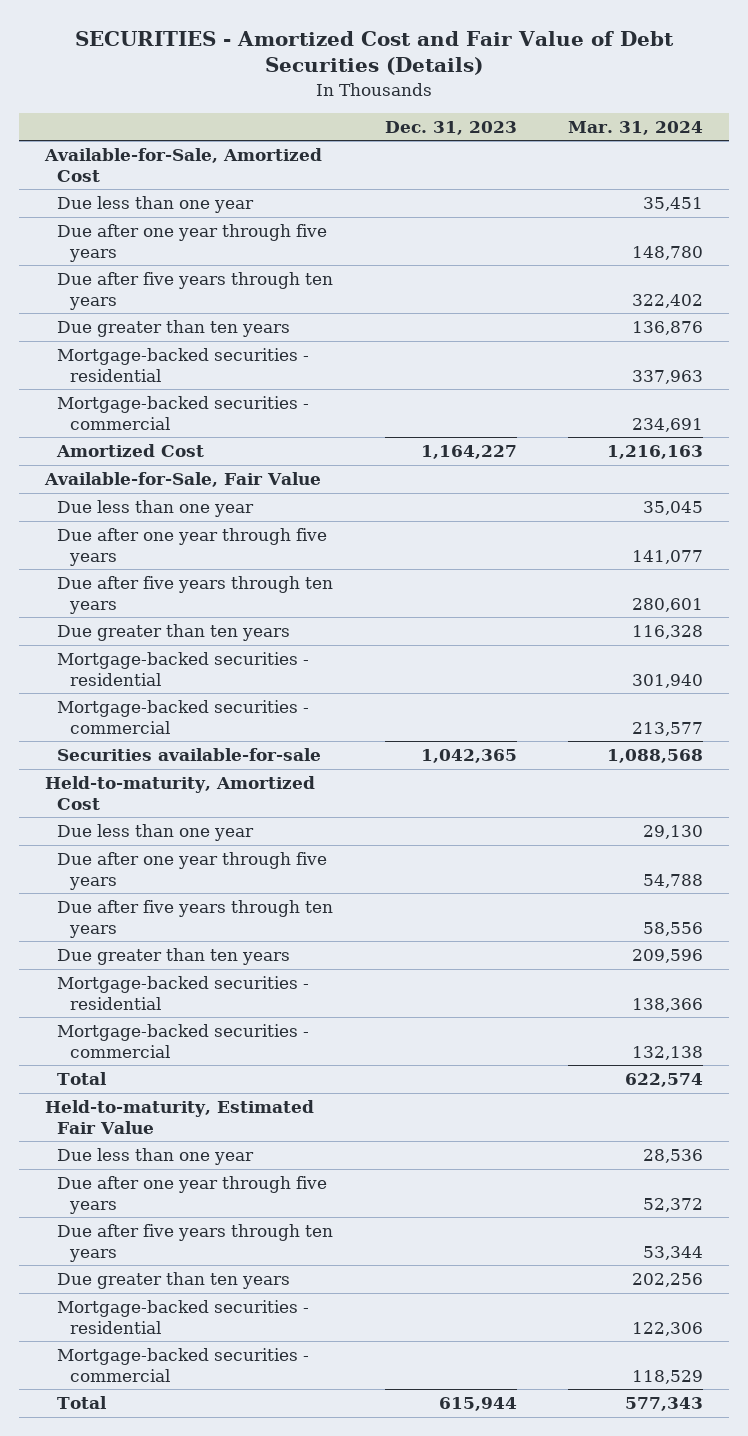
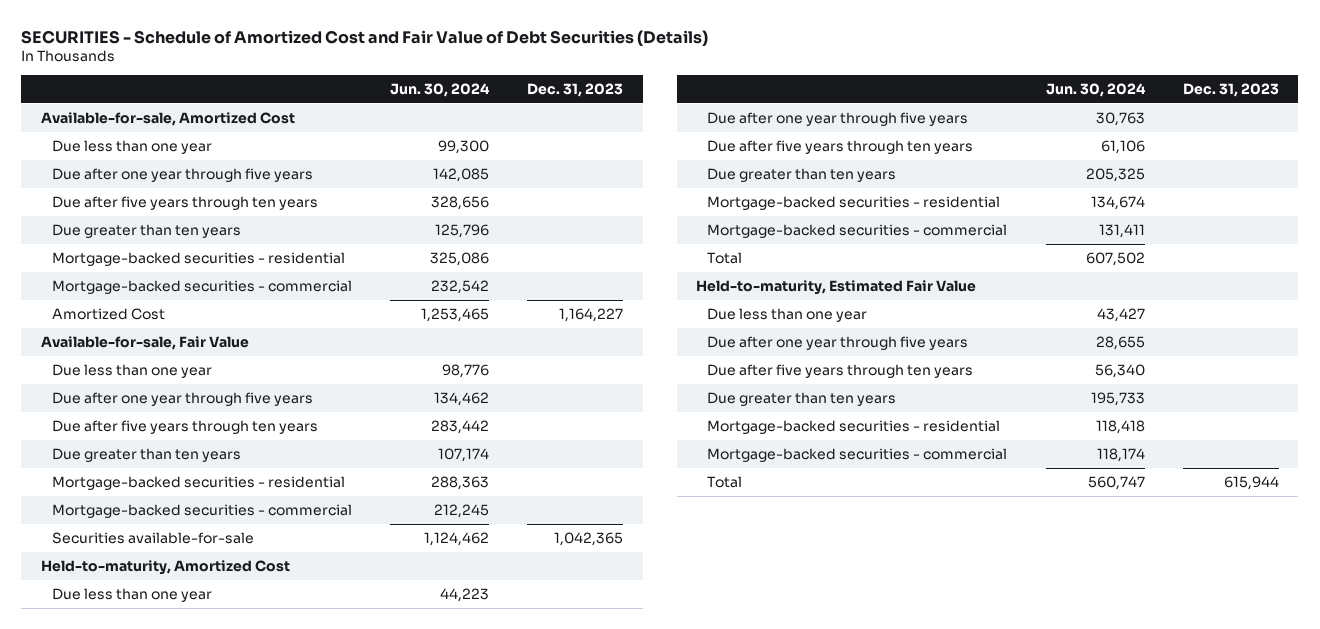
[74,30,674,76] SECURITIES - Amortized Cost and Fair Value of Debt Securities (Details) -> [21,29,709,46] SECURITIES - Schedule of Amortized Cost and Fair Value of Debt Securities (Details)
[568,120,704,135] Mar. 31, 2024 -> none
none -> [389,83,490,98] Jun. 30, 2024
[43,148,322,182] Available-for-Sale, Amortized Cost -> [40,111,295,126] Available-for-sale, Amortized Cost
[43,472,321,488] Available-for-Sale, Fair Value -> [40,335,249,350] Available-for-sale, Fair Value

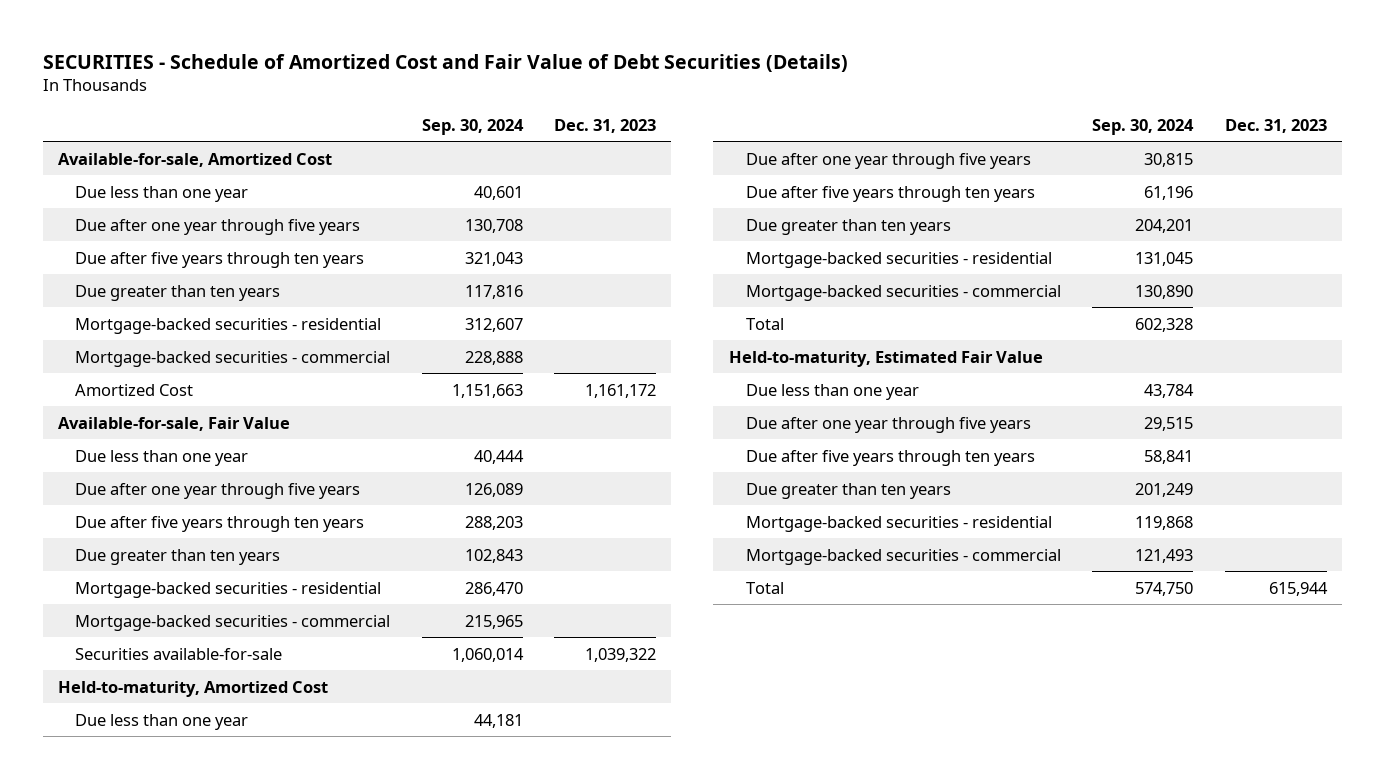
[389,83,490,98] Jun. 30, 2024 -> none
none -> [421,118,524,135] Sep. 30, 2024
[559,307,624,322] 1,164,227 -> [584,383,656,398] 1,161,172
[554,531,624,546] 1,042,365 -> [584,647,656,662] 1,039,322

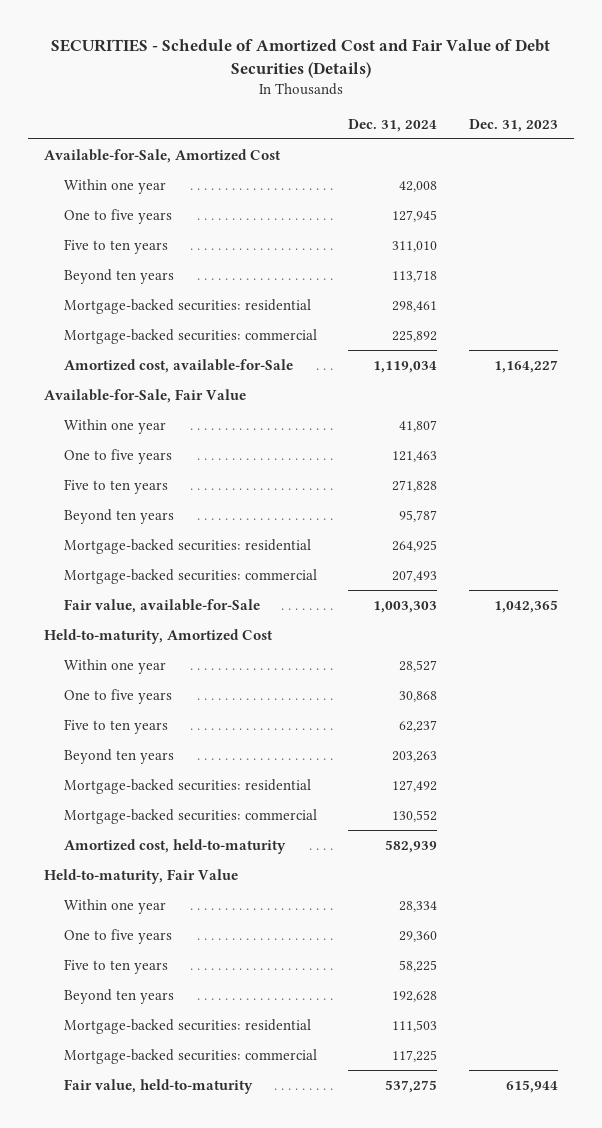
[421,118,524,135] Sep. 30, 2024 -> none
none -> [348,118,438,132] Dec. 31, 2024
[58,152,333,167] Available-for-sale, Amortized Cost -> [44,148,282,163] Available-for-Sale, Amortized Cost
[75,185,249,202] Due less than one year -> [63,178,166,194] Within one year
[75,218,361,235] Due after one year through five years -> [63,208,172,224] One to five years
[75,251,365,268] Due after five years through ten years -> [63,238,168,254] Five to ten years
[75,284,281,301] Due greater than ten years -> [63,268,174,284] Beyond ten years
[75,317,382,334] Mortgage-backed securities - residential -> [63,298,311,314] Mortgage-backed securities: residential
[75,350,391,367] Mortgage-backed securities - commercial -> [63,328,317,344] Mortgage-backed securities: commercial
[75,383,194,396] Amortized Cost -> [63,358,293,373] Amortized cost, available-for-Sale
[584,383,656,398] 1,161,172 -> [494,359,559,373] 1,164,227
[58,416,291,431] Available-for-sale, Fair Value -> [44,388,247,403] Available-for-Sale, Fair Value
[75,449,249,466] Due less than one year -> [63,418,166,434] Within one year
[75,482,361,499] Due after one year through five years -> [63,448,172,464] One to five years
[75,515,365,532] Due after five years through ten years -> [63,478,168,494] Five to ten years
[75,548,281,565] Due greater than ten years -> [63,508,174,524] Beyond ten years
[75,581,382,598] Mortgage-backed securities - residential -> [63,538,311,554] Mortgage-backed securities: residential
[75,614,391,631] Mortgage-backed securities - commercial -> [63,568,317,584] Mortgage-backed securities: commercial
[75,647,283,660] Securities available-for-sale -> [63,598,260,613] Fair value, available-for-Sale
[584,647,656,662] 1,039,322 -> [494,599,559,613] 1,042,365
[75,713,249,730] Due less than one year -> [63,658,166,674] Within one year
[746,152,1032,169] Due after one year through five years -> [63,688,172,704] One to five years
[746,185,1036,202] Due after five years through ten years -> [63,718,168,734] Five to ten years
[746,218,952,235] Due greater than ten years -> [63,748,174,764] Beyond ten years
[746,251,1053,268] Mortgage-backed securities - residential -> [63,778,311,794] Mortgage-backed securities: residential
[746,284,1062,301] Mortgage-backed securities - commercial -> [63,808,317,824] Mortgage-backed securities: commercial
[746,317,785,330] Total -> [63,838,286,854] Amortized cost, held-to-maturity
[728,350,1043,367] Held-to-maturity, Estimated Fair Value -> [44,868,239,884] Held-to-maturity, Fair Value
[746,383,920,400] Due less than one year -> [63,898,166,914] Within one year
[746,416,1032,433] Due after one year through five years -> [63,928,172,944] One to five years
[746,449,1036,466] Due after five years through ten years -> [63,958,168,974] Five to ten years
[746,482,952,499] Due greater than ten years -> [63,988,174,1004] Beyond ten years
[746,515,1053,532] Mortgage-backed securities - residential -> [63,1018,311,1034] Mortgage-backed securities: residential
[746,548,1062,565] Mortgage-backed securities - commercial -> [63,1048,317,1064] Mortgage-backed securities: commercial
[746,581,785,594] Total -> [63,1078,253,1094] Fair value, held-to-maturity

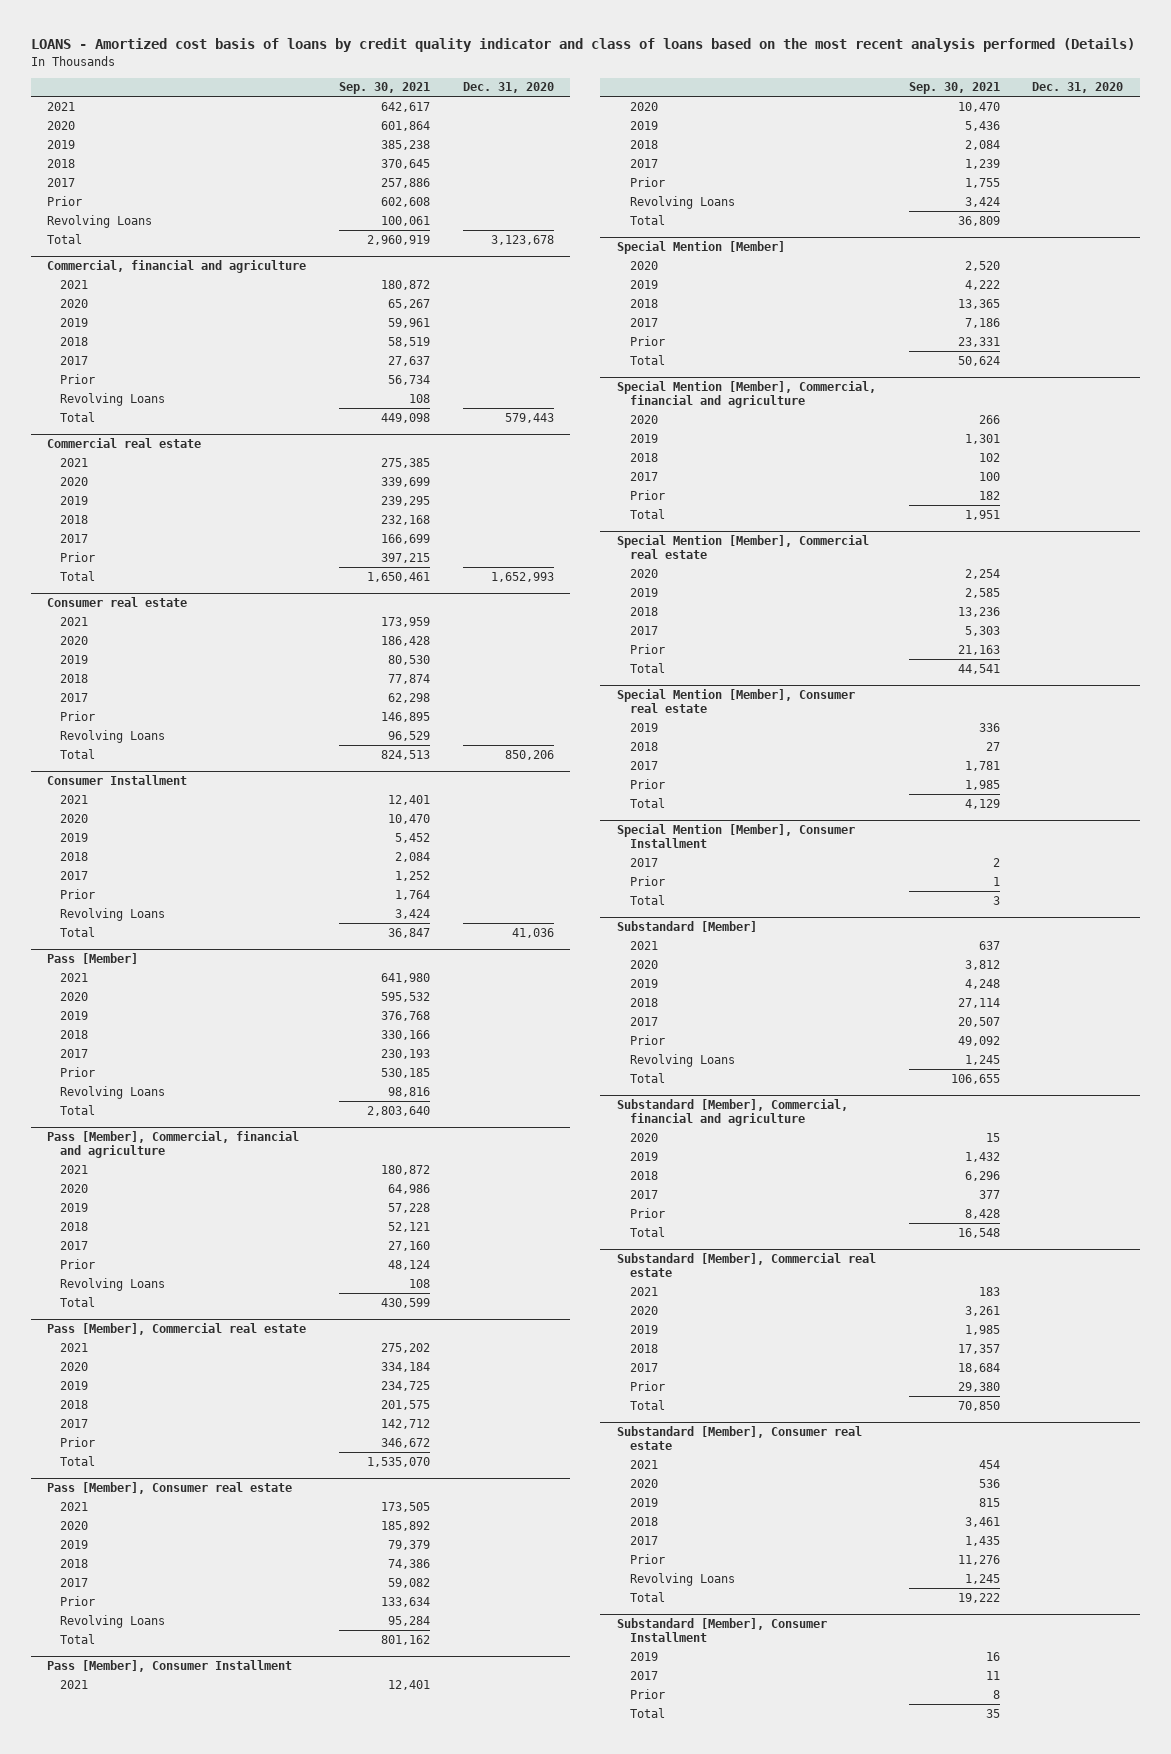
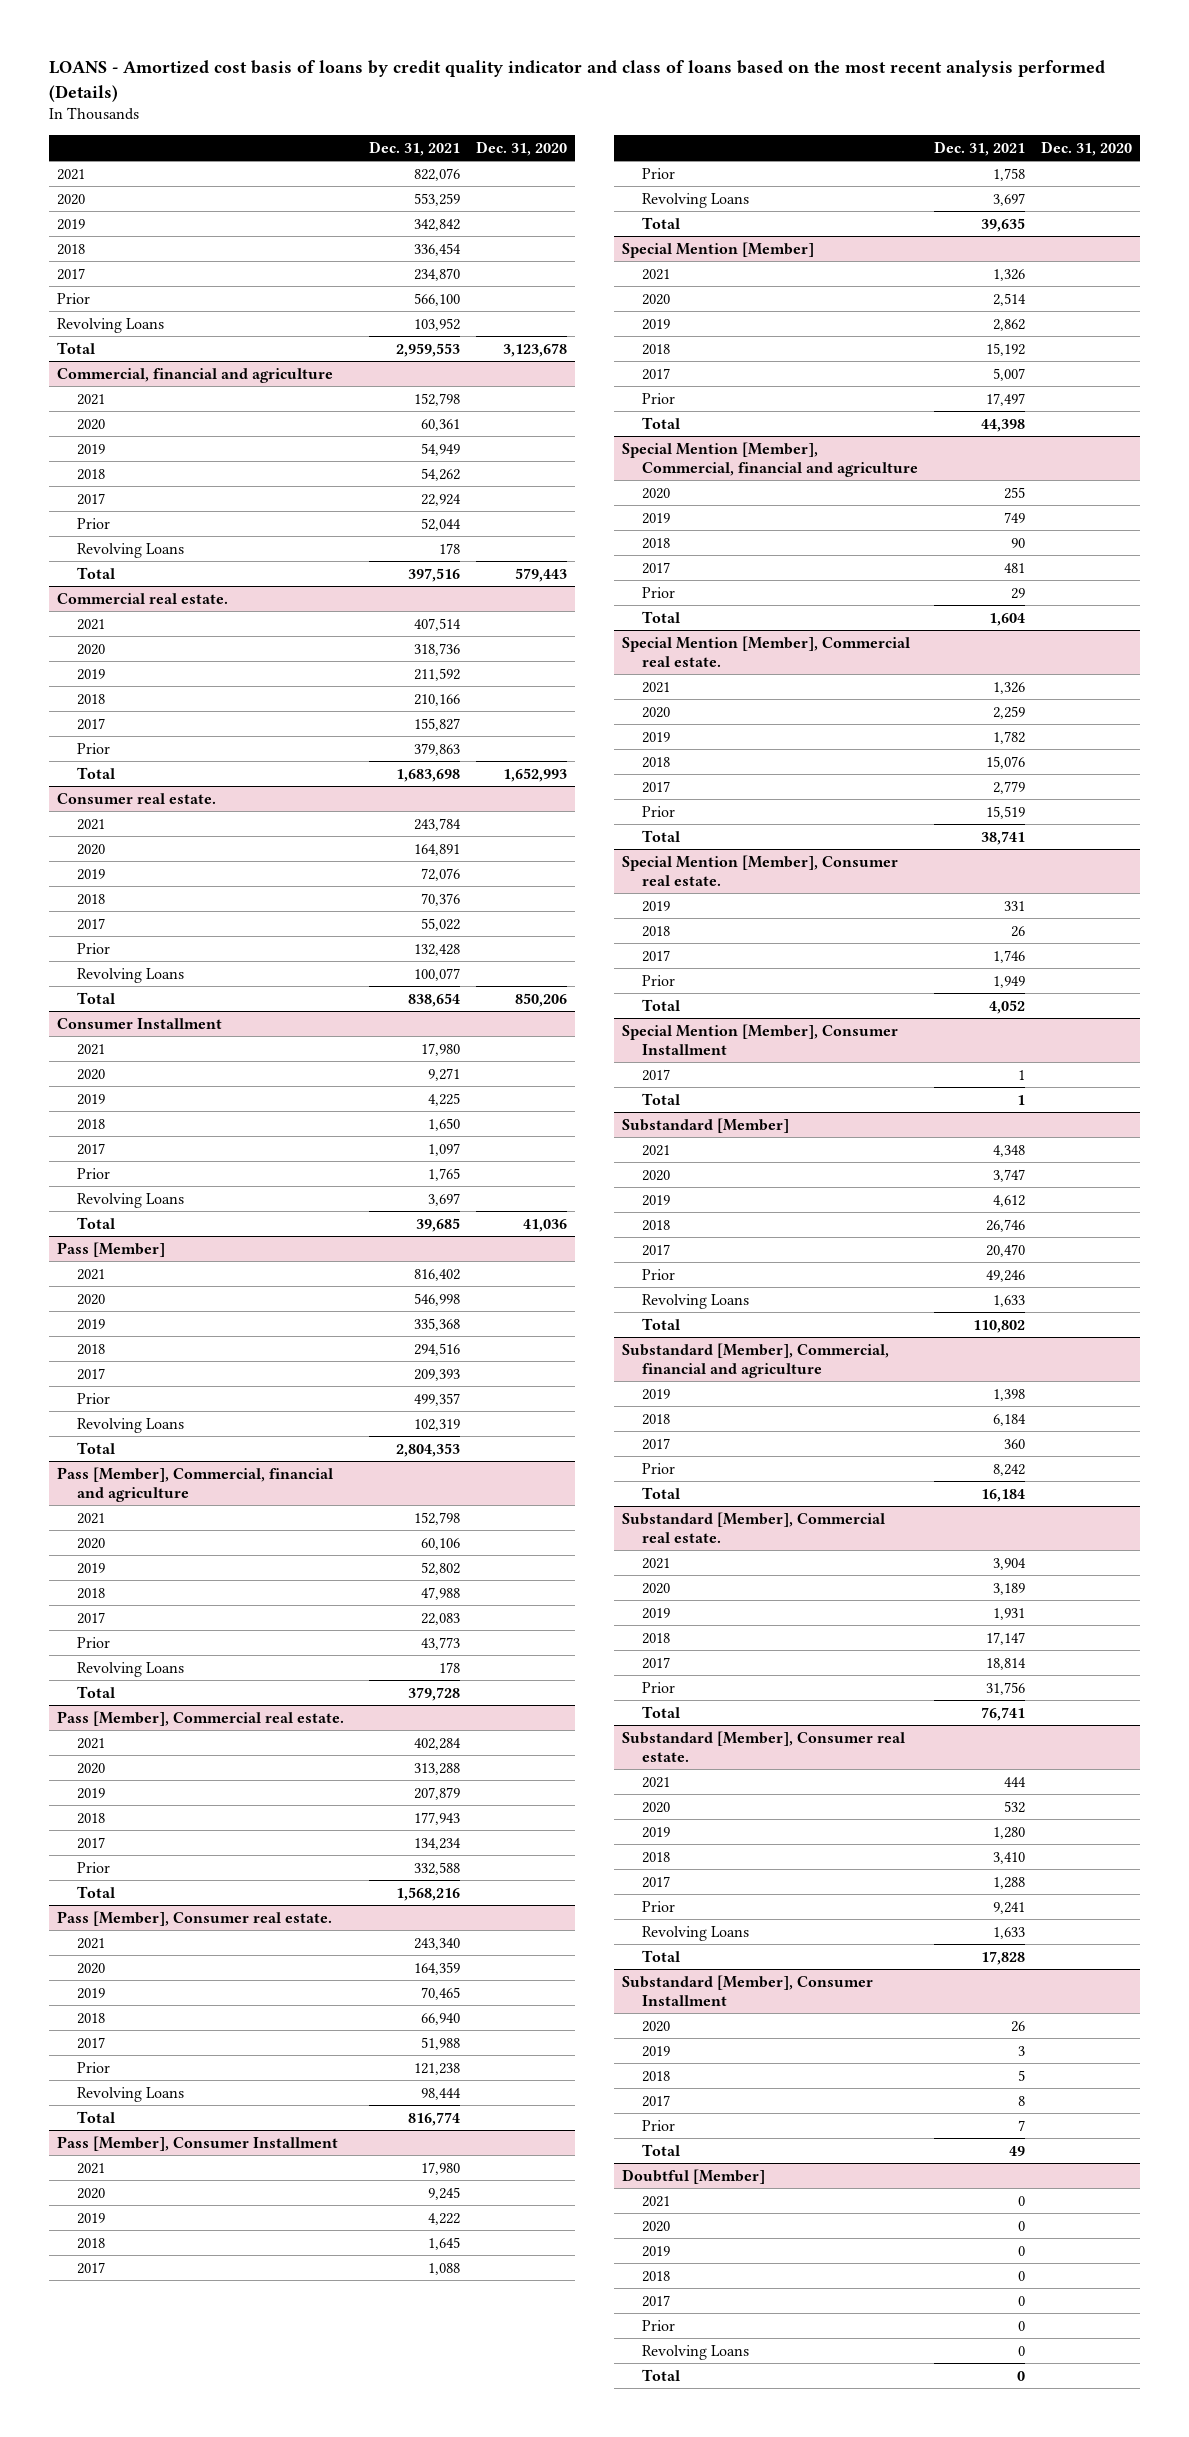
[339,82,431,95] Sep. 30, 2021 -> none
none -> [368,140,460,156] Dec. 31, 2021
[47,437,202,448] Commercial real estate -> [56,592,228,604] Commercial real estate.
[47,596,188,607] Consumer real estate -> [56,792,216,804] Consumer real estate.
[47,1322,307,1335] Pass [Member], Commercial real estate -> [56,1710,344,1726] Pass [Member], Commercial real estate.
[47,1481,293,1494] Pass [Member], Consumer real estate -> [56,1910,332,1926] Pass [Member], Consumer real estate.
none -> [641,268,670,280] 2021
[616,534,869,560] Special Mention [Member], Commercial real estate -> [622,635,911,667] Special Mention [Member], Commercial real estate.
none -> [641,681,670,693] 2021
[616,688,855,714] Special Mention [Member], Consumer real estate -> [622,854,899,886] Special Mention [Member], Consumer real estate.
[629,875,665,886] Prior -> none
[629,1132,658,1142] 2020 -> none
[616,1252,876,1278] Substandard [Member], Commercial real estate -> [622,1511,886,1543] Substandard [Member], Commercial real estate.
[616,1425,862,1451] Substandard [Member], Consumer real estate -> [622,1730,906,1762] Substandard [Member], Consumer real estate.
none -> [641,2020,670,2032] 2020
none -> [641,2070,670,2082] 2018
none -> [622,2168,766,2184] Doubtful [Member]
none -> [641,2195,670,2207] 2021
none -> [641,2220,670,2232] 2020
none -> [641,2245,670,2257] 2019
none -> [641,2270,670,2282] 2018
none -> [641,2294,670,2307] 2017
none -> [641,2319,675,2331] Prior
none -> [641,2344,749,2360] Revolving Loans
none -> [641,2368,680,2381] Total

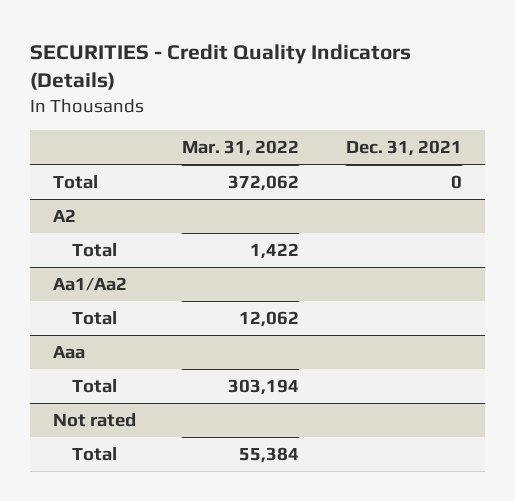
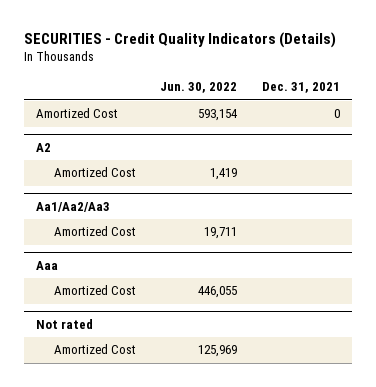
[182,140,300,157] Mar. 31, 2022 -> none
none -> [160,82,238,94] Jun. 30, 2022
[53,175,99,190] Total -> none
none -> [36,108,119,119] Amortized Cost
[72,243,118,258] Total -> none
[72,311,118,326] Total -> none
none -> [53,167,136,178] Amortized Cost
[53,277,128,292] Aa1/Aa2 -> [36,202,111,213] Aa1/Aa2/Aa3
none -> [53,226,136,237] Amortized Cost
[72,379,118,394] Total -> none
none -> [53,285,136,296] Amortized Cost
[72,447,118,462] Total -> none
none -> [53,344,136,355] Amortized Cost

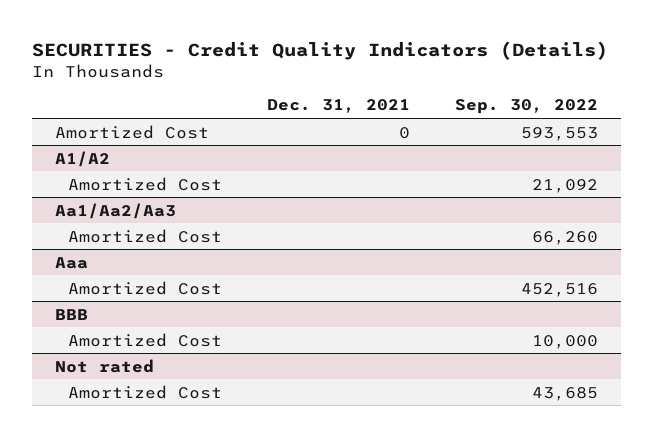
[160,82,238,94] Jun. 30, 2022 -> none
none -> [455,99,599,115] Sep. 30, 2022
[36,143,52,153] A2 -> [54,150,110,167] A1/A2
none -> [54,308,88,320] BBB
none -> [68,332,223,347] Amortized Cost

